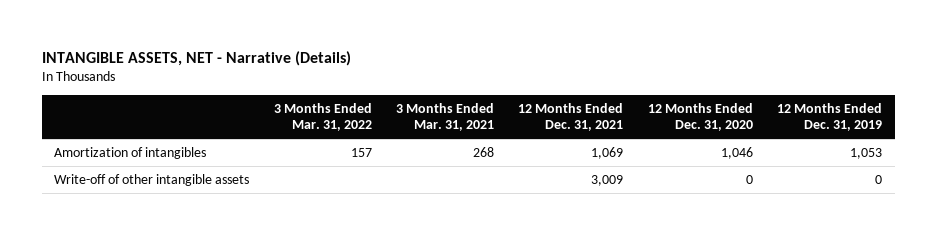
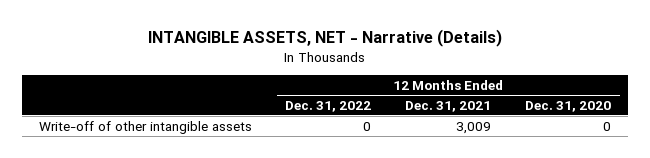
[273,102,372,132] 3 Months Ended Mar. 31, 2022 -> none
[396,102,495,132] 3 Months Ended Mar. 31, 2021 -> none
[777,102,883,132] 12 Months Ended Dec. 31, 2019 -> none
none -> [285,100,372,112] Dec. 31, 2022
[54,146,207,159] Amortization of intangibles -> none

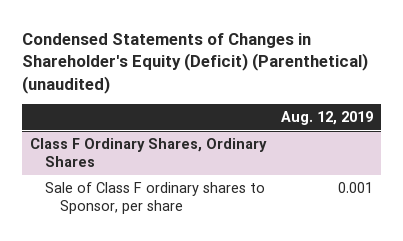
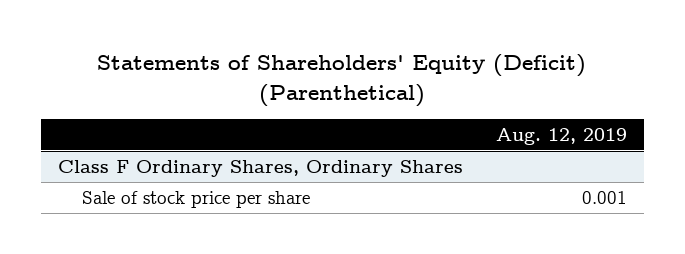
[22,32,369,94] Condensed Statements of Changes in Shareholder's Equity (Deficit) (Parenthetical) (unaudited) -> [97,54,587,107] Statements of Shareholders' Equity (Deficit) (Parenthetical)
[45,181,266,215] Sale of Class F ordinary shares to Sponsor, per share -> [81,191,310,209] Sale of stock price per share

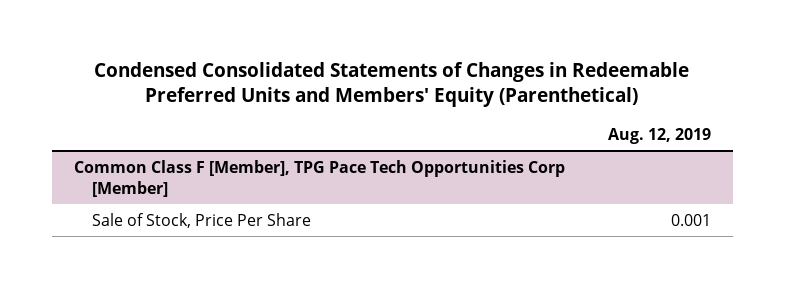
[97,54,587,107] Statements of Shareholders' Equity (Deficit) (Parenthetical) -> [94,61,690,107] Condensed Consolidated Statements of Changes in Redeemable Preferred Units and Members' Equity (Parenthetical)
[57,160,463,178] Class F Ordinary Shares, Ordinary Shares -> none
none -> [73,159,565,197] Common Class F [Member], TPG Pace Tech Opportunities Corp [Member]
[81,191,310,209] Sale of stock price per share -> [91,212,311,228] Sale of Stock, Price Per Share

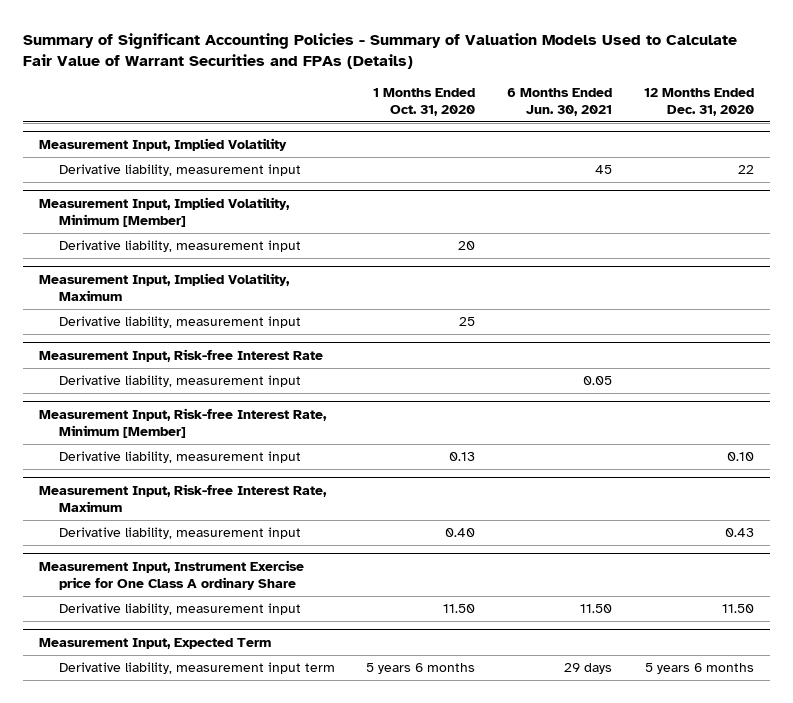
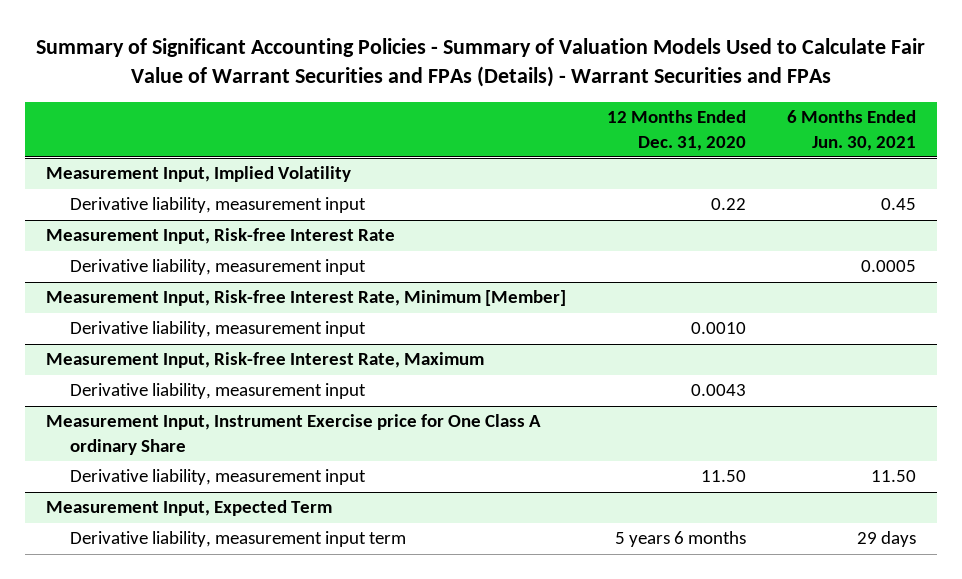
[23,32,738,69] Summary of Significant Accounting Policies - Summary of Valuation Models Used to Calculate Fair Value of Warrant Securities and FPAs (Details) -> [36,38,926,88] Summary of Significant Accounting Policies - Summary of Valuation Models Used to Calculate Fair Value of Warrant Securities and FPAs (Details) - Warrant Securities and FPAs
[373,87,476,116] 1 Months Ended Oct. 31, 2020 -> none
[39,196,291,227] Measurement Input, Implied Volatility, Minimum [Member] -> none
[58,240,301,253] Derivative liability, measurement input -> none
[39,272,291,301] Measurement Input, Implied Volatility, Maximum -> none
[58,316,301,329] Derivative liability, measurement input -> none
[595,165,613,175] 45 -> [881,198,917,211] 0.45
[737,165,754,175] 22 -> [711,198,747,211] 0.22
[583,376,613,386] 0.05 -> [861,260,917,273] 0.0005
[726,452,754,462] 0.10 -> [691,322,747,335] 0.0010
[724,528,754,538] 0.43 -> [691,384,747,397] 0.0043

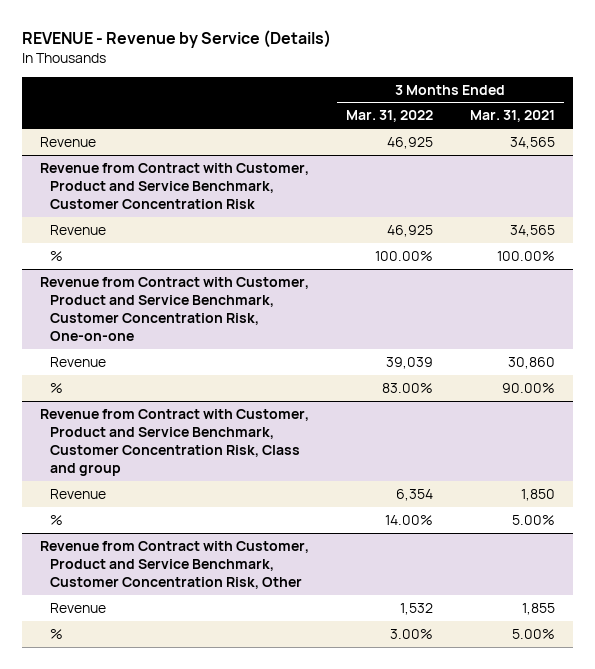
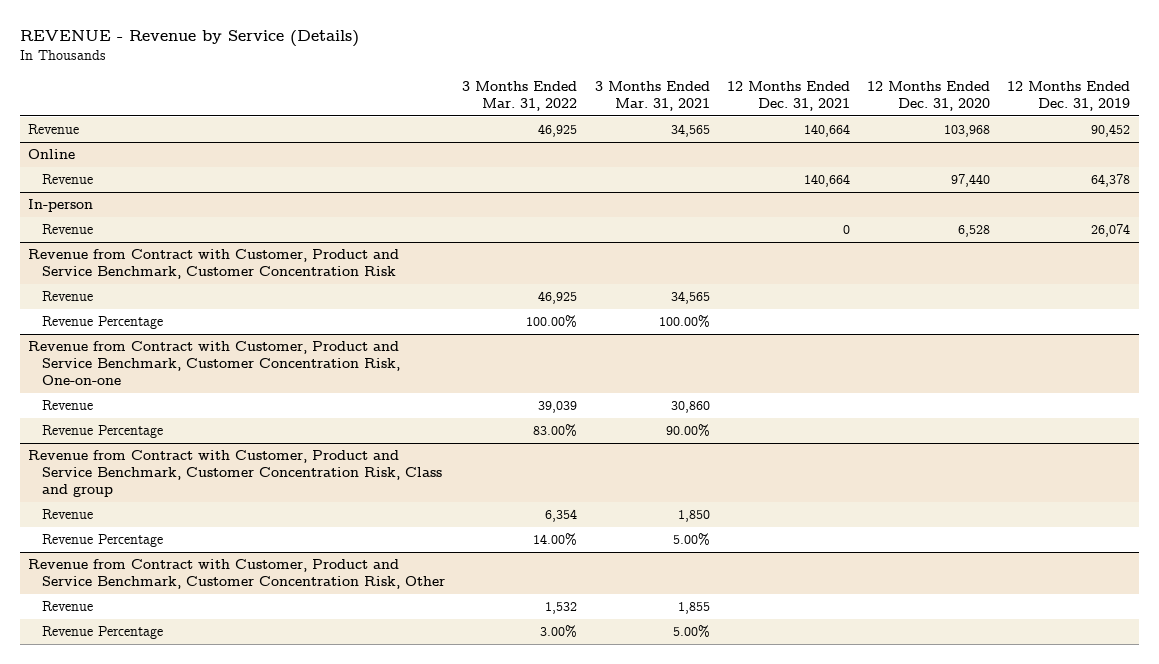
none -> [726,80,850,112] 12 Months Ended Dec. 31, 2021
none -> [867,80,991,112] 12 Months Ended Dec. 31, 2020
none -> [1007,80,1131,112] 12 Months Ended Dec. 31, 2019
none -> [28,149,76,160] Online
none -> [42,174,94,185] Revenue
none -> [28,199,94,213] In-person
none -> [42,224,94,235] Revenue
[50,250,64,261] % -> [42,316,164,330] Revenue Percentage
[50,382,64,393] % -> [42,425,164,439] Revenue Percentage
[50,514,64,525] % -> [42,534,164,548] Revenue Percentage
[50,628,64,639] % -> [42,626,164,640] Revenue Percentage

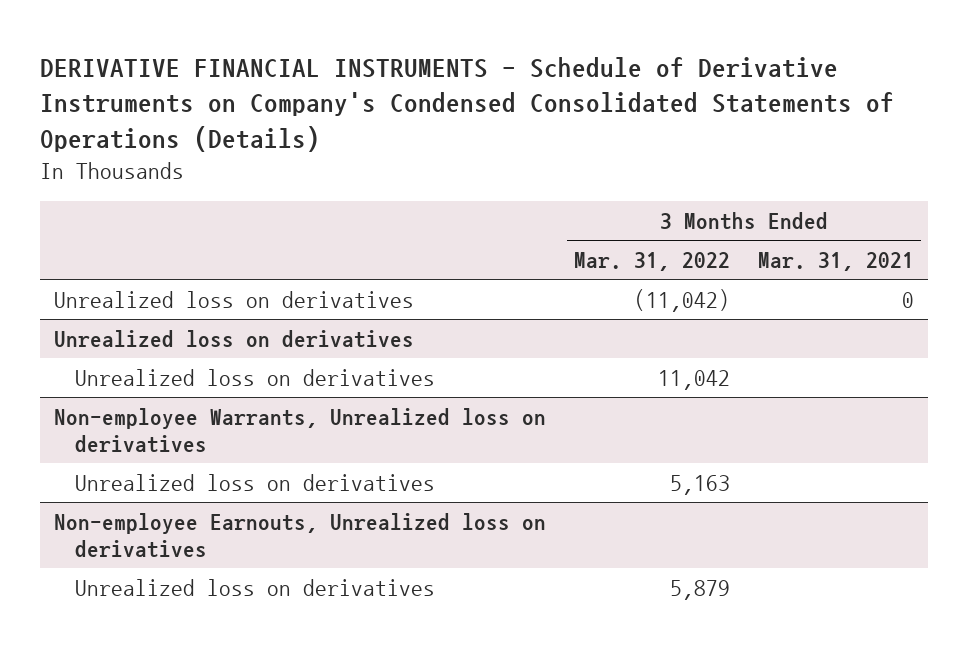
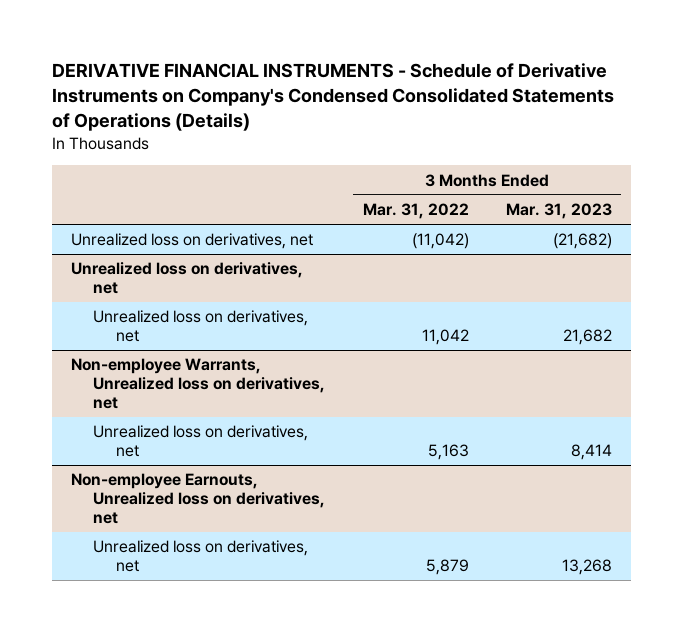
[758,251,915,271] Mar. 31, 2021 -> none
none -> [506,203,613,220] Mar. 31, 2023
[54,290,415,308] Unrealized loss on derivatives -> [70,233,313,250] Unrealized loss on derivatives, net
[54,329,415,348] Unrealized loss on derivatives -> [70,262,303,295] Unrealized loss on derivatives, net
[75,368,436,386] Unrealized loss on derivatives -> [93,310,309,343] Unrealized loss on derivatives, net
[54,407,547,454] Non-employee Warrants, Unrealized loss on derivatives -> [70,358,326,409] Non-employee Warrants, Unrealized loss on derivatives, net
[75,473,436,491] Unrealized loss on derivatives -> [93,425,309,458] Unrealized loss on derivatives, net
[54,512,547,559] Non-employee Earnouts, Unrealized loss on derivatives -> [70,473,326,524] Non-employee Earnouts, Unrealized loss on derivatives, net
[75,578,436,596] Unrealized loss on derivatives -> [93,540,309,573] Unrealized loss on derivatives, net

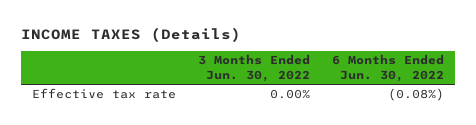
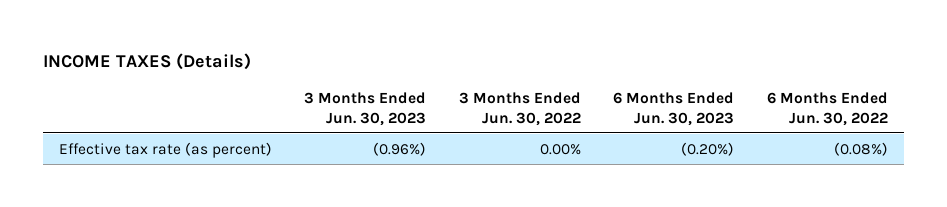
none -> [304,91,427,126] 3 Months Ended Jun. 30, 2023
none -> [613,91,735,126] 6 Months Ended Jun. 30, 2023
[32,88,177,100] Effective tax rate -> [59,142,273,159] Effective tax rate (as percent)

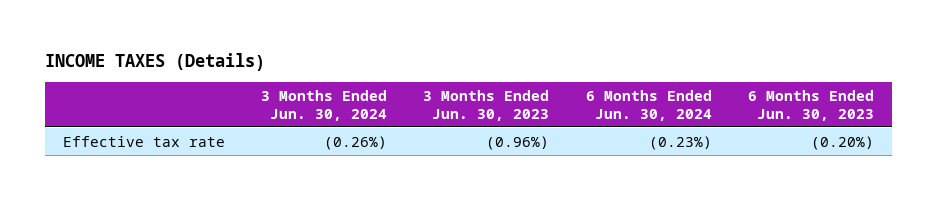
[458,91,581,126] 3 Months Ended Jun. 30, 2022 -> none
[766,91,888,126] 6 Months Ended Jun. 30, 2022 -> none
none -> [261,89,388,121] 3 Months Ended Jun. 30, 2024
none -> [585,89,712,121] 6 Months Ended Jun. 30, 2024
[59,142,273,159] Effective tax rate (as percent) -> [62,135,225,147] Effective tax rate

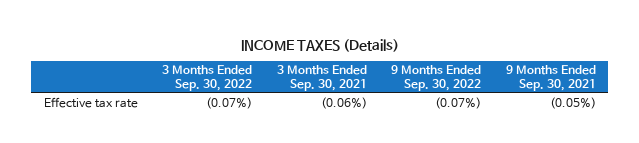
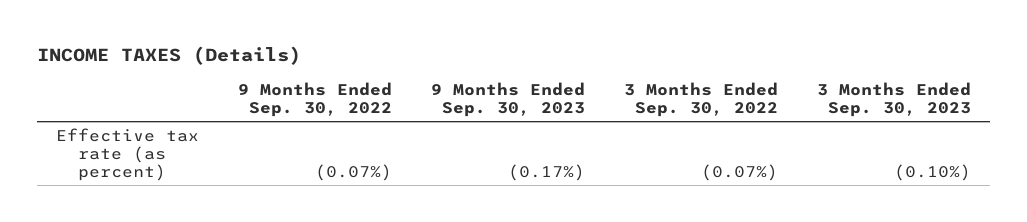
[276,65,367,92] 3 Months Ended Sep. 30, 2021 -> none
[505,65,596,92] 9 Months Ended Sep. 30, 2021 -> none
none -> [431,82,586,117] 9 Months Ended Sep. 30, 2023
none -> [816,82,971,117] 3 Months Ended Sep. 30, 2023
[43,97,138,109] Effective tax rate -> [56,128,200,181] Effective tax rate (as percent)

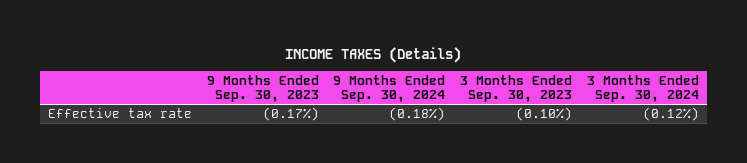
[238,82,393,117] 9 Months Ended Sep. 30, 2022 -> none
[623,82,778,117] 3 Months Ended Sep. 30, 2022 -> none
none -> [333,74,446,103] 9 Months Ended Sep. 30, 2024
none -> [587,74,700,103] 3 Months Ended Sep. 30, 2024
[56,128,200,181] Effective tax rate (as percent) -> [47,108,192,119] Effective tax rate

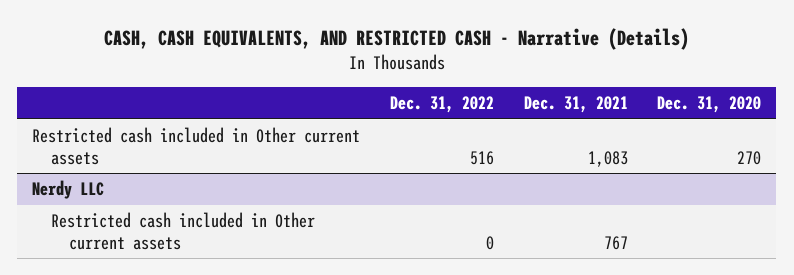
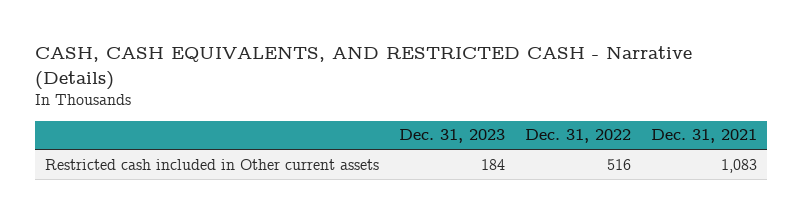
[657,96,762,114] Dec. 31, 2020 -> none
none -> [398,129,505,144] Dec. 31, 2023
[32,180,105,200] Nerdy LLC -> none
[50,212,315,250] Restricted cash included in Other current assets -> none

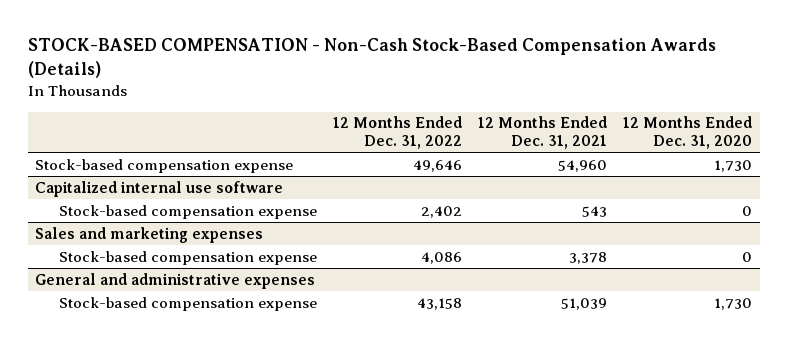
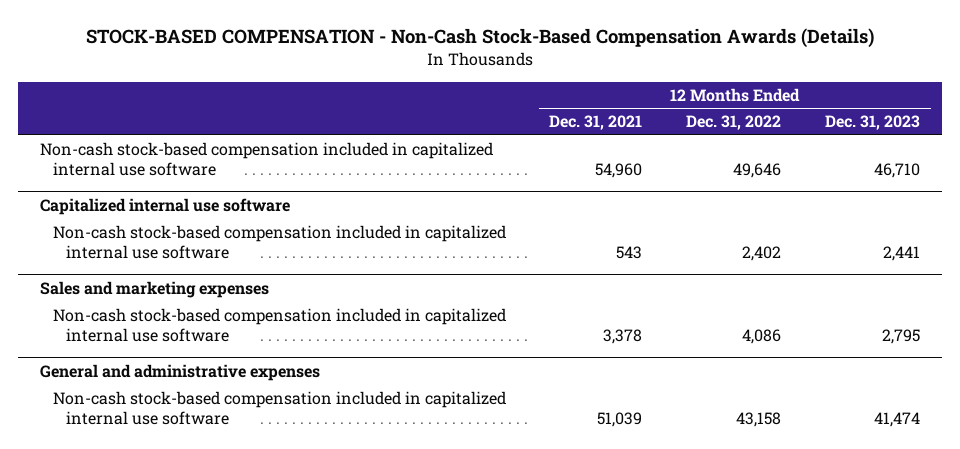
[623,116,753,150] 12 Months Ended Dec. 31, 2020 -> none
none -> [824,115,920,131] Dec. 31, 2023
[35,158,294,173] Stock-based compensation expense -> [40,142,494,177] Non-cash stock-based compensation included in capitalized internal use software
[59,204,318,219] Stock-based compensation expense -> [52,225,506,260] Non-cash stock-based compensation included in capitalized internal use software
[59,250,318,265] Stock-based compensation expense -> [52,308,506,343] Non-cash stock-based compensation included in capitalized internal use software
[59,296,318,311] Stock-based compensation expense -> [52,391,506,426] Non-cash stock-based compensation included in capitalized internal use software

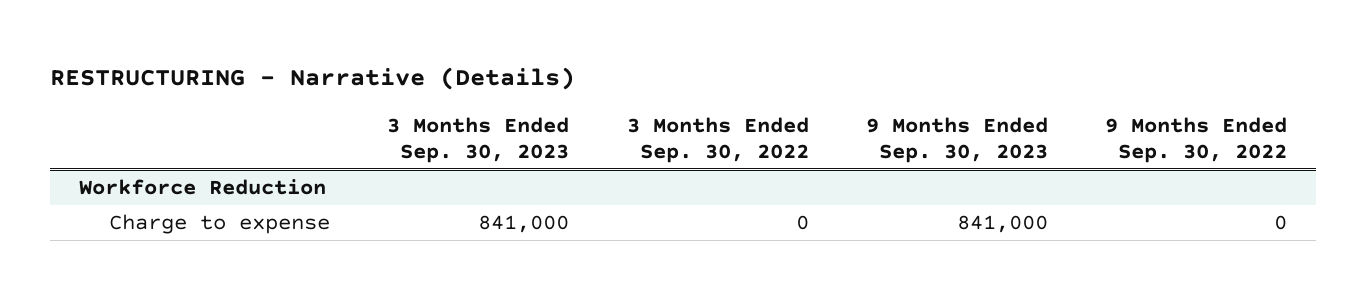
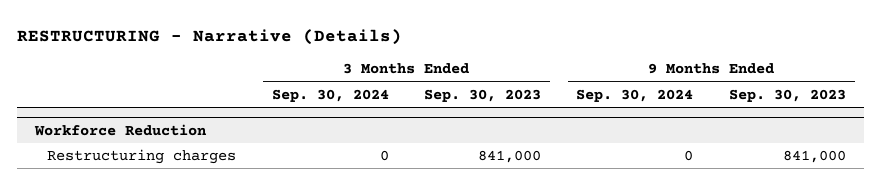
[626,116,809,163] 3 Months Ended Sep. 30, 2022 -> none
[1105,116,1288,163] 9 Months Ended Sep. 30, 2022 -> none
none -> [271,88,389,102] Sep. 30, 2024
none -> [576,88,694,102] Sep. 30, 2024
[108,214,330,235] Charge to expense -> [47,149,237,165] Restructuring charges

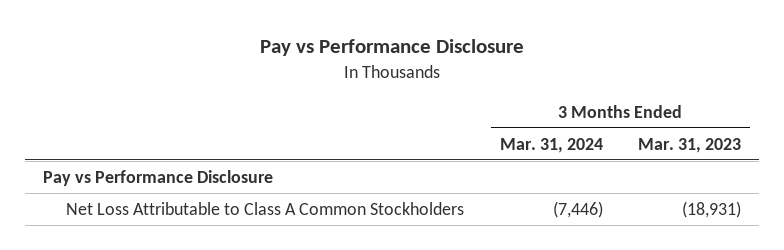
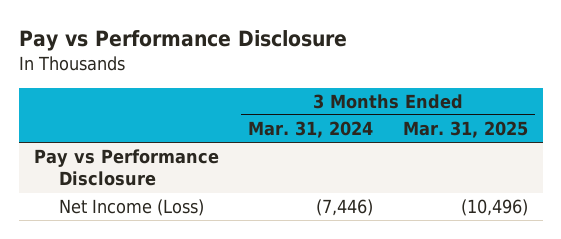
[638,137,742,153] Mar. 31, 2023 -> none
none -> [402,120,528,138] Mar. 31, 2025
[65,201,464,215] Net Loss Attributable to Class A Common Stockholders -> [58,199,204,217] Net Income (Loss)

